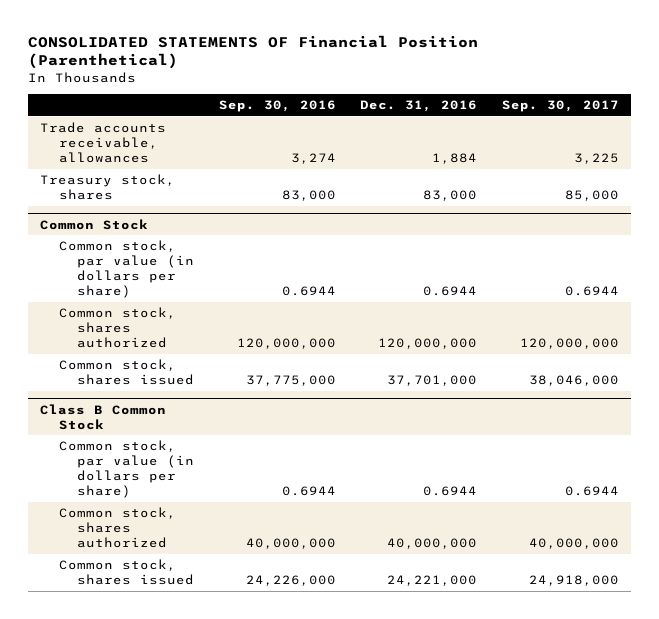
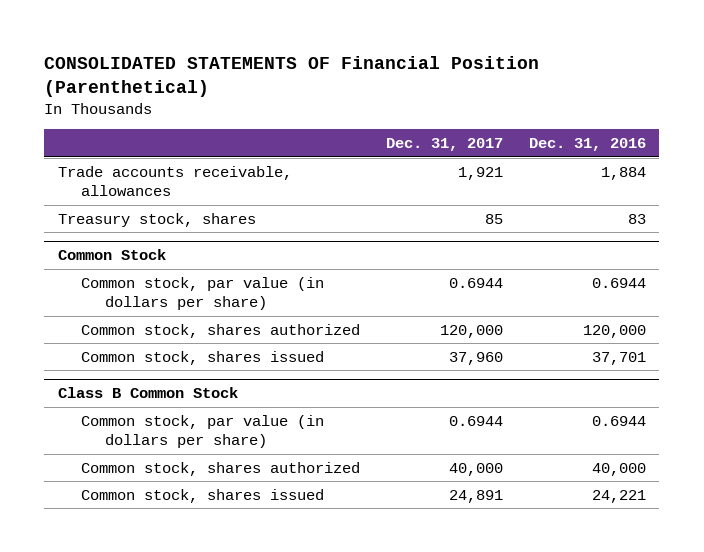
[218,99,336,112] Sep. 30, 2016 -> none
[501,99,619,112] Sep. 30, 2017 -> none
none -> [386,138,504,152] Dec. 31, 2017
[423,190,478,202] 83,000 -> [628,213,647,224] 83
[378,338,478,350] 120,000,000 -> [583,324,647,338] 120,000
[387,375,478,387] 37,701,000 -> [592,351,647,365] 37,701
[387,538,478,550] 40,000,000 -> [592,462,647,476] 40,000
[387,575,478,587] 24,221,000 -> [592,489,647,503] 24,221

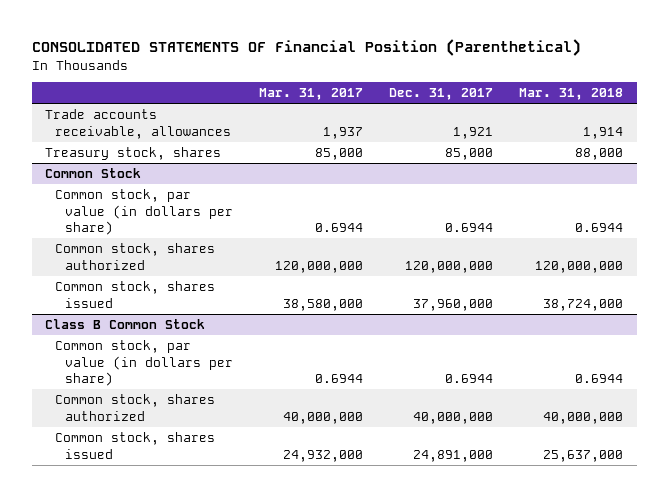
[529,138,647,152] Dec. 31, 2016 -> none
none -> [259,88,364,101] Mar. 31, 2017
none -> [519,88,624,101] Mar. 31, 2018
[485,213,504,224] 85 -> [445,148,494,161] 85,000
[440,324,504,338] 120,000 -> [405,260,494,273] 120,000,000
[449,351,504,365] 37,960 -> [413,298,494,311] 37,960,000
[449,462,504,476] 40,000 -> [413,411,494,424] 40,000,000
[449,489,504,503] 24,891 -> [413,449,494,462] 24,891,000

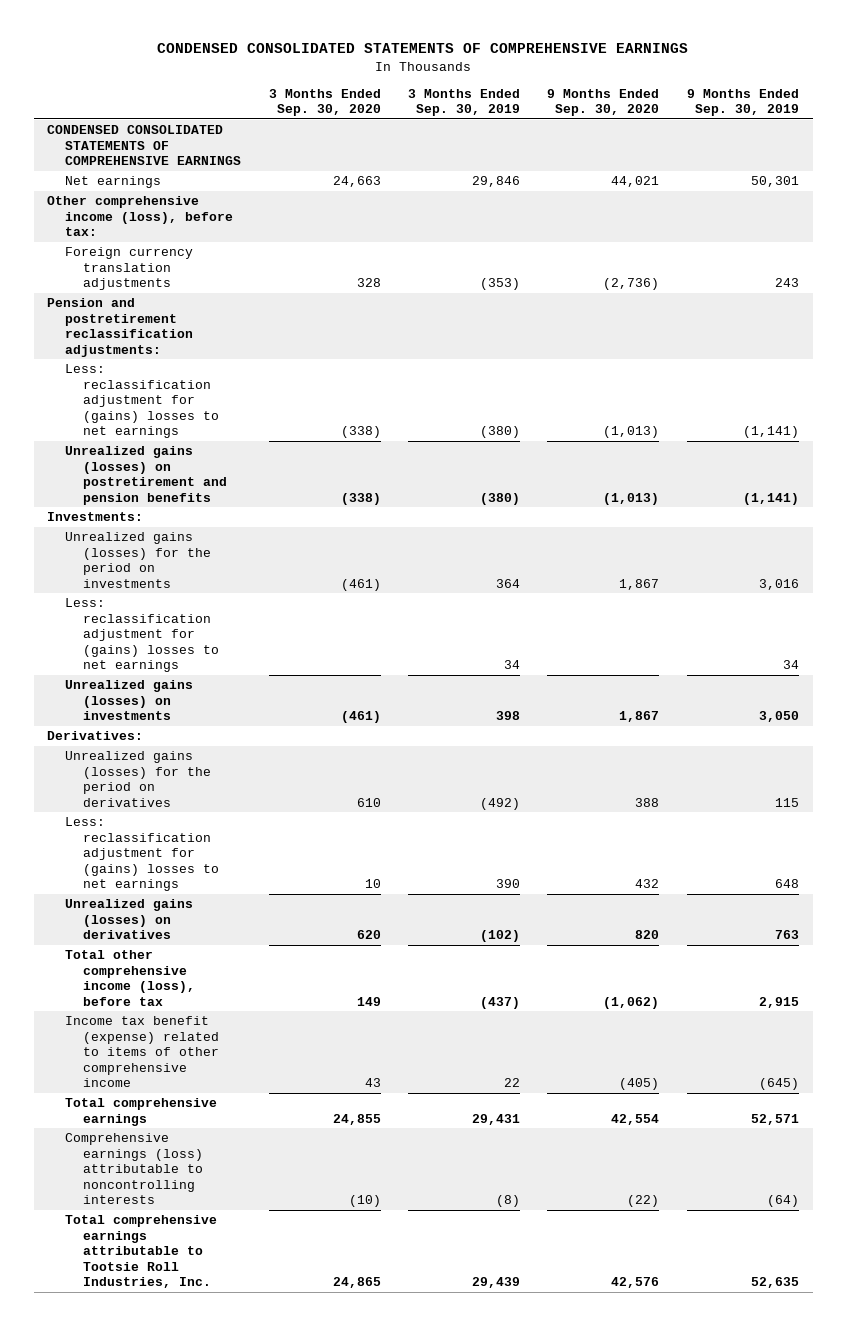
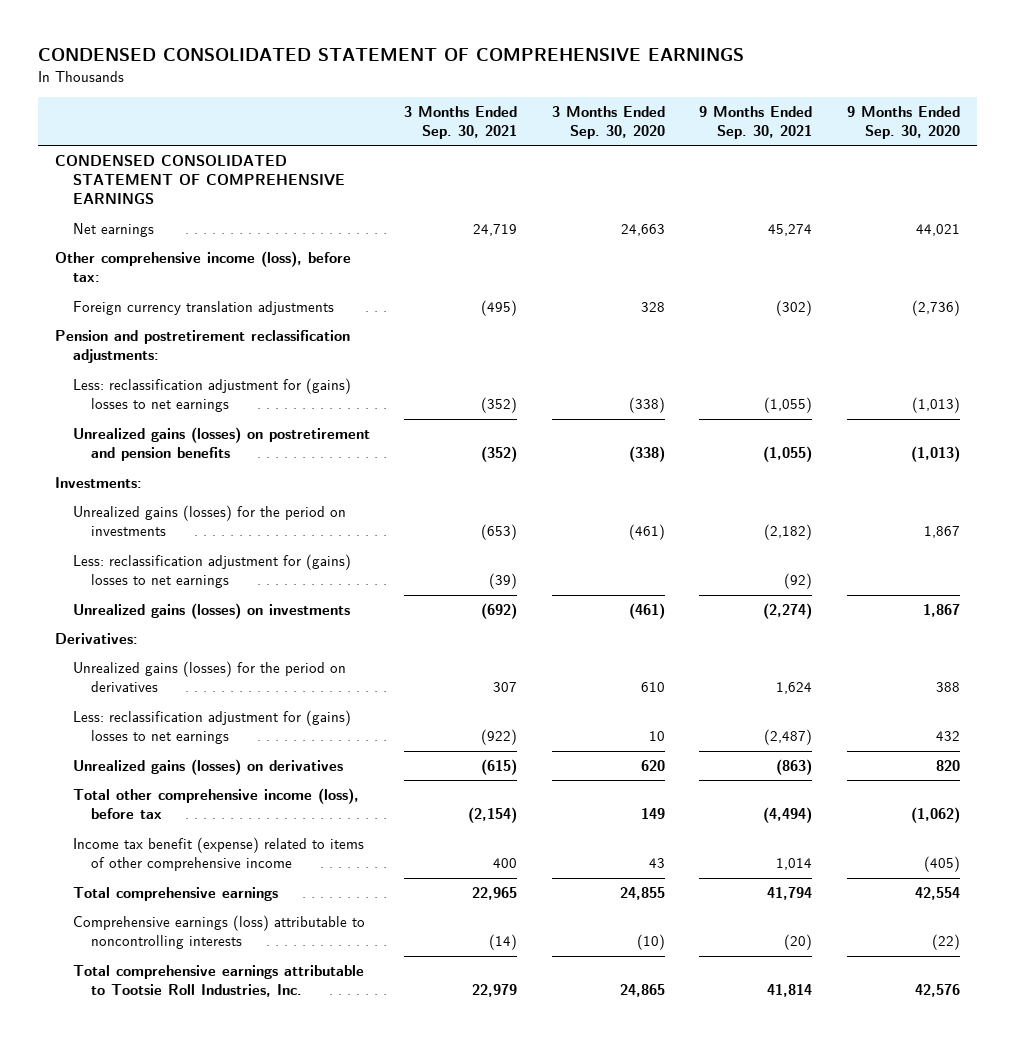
[157,43,689,54] CONDENSED CONSOLIDATED STATEMENTS OF COMPREHENSIVE EARNINGS -> [38,48,745,62] CONDENSED CONSOLIDATED STATEMENT OF COMPREHENSIVE EARNINGS
[408,88,521,117] 3 Months Ended Sep. 30, 2019 -> none
[686,88,799,117] 9 Months Ended Sep. 30, 2019 -> none
none -> [404,105,518,139] 3 Months Ended Sep. 30, 2021
none -> [699,105,813,139] 9 Months Ended Sep. 30, 2021
[47,125,242,166] CONDENSED CONSOLIDATED STATEMENTS OF COMPREHENSIVE EARNINGS -> [55,154,346,205] CONDENSED CONSOLIDATED STATEMENT OF COMPREHENSIVE EARNINGS

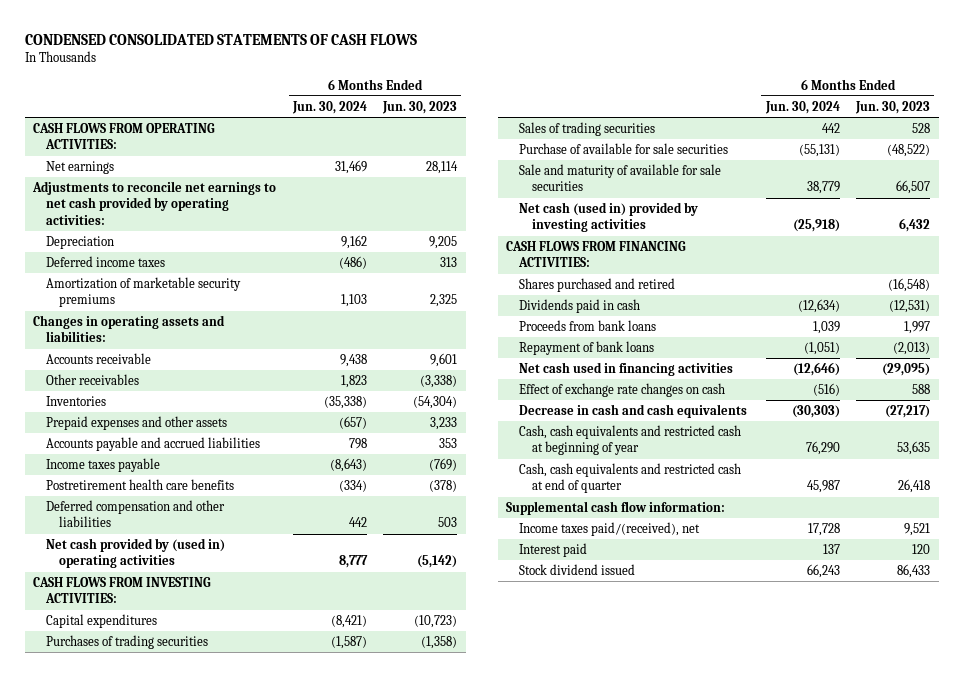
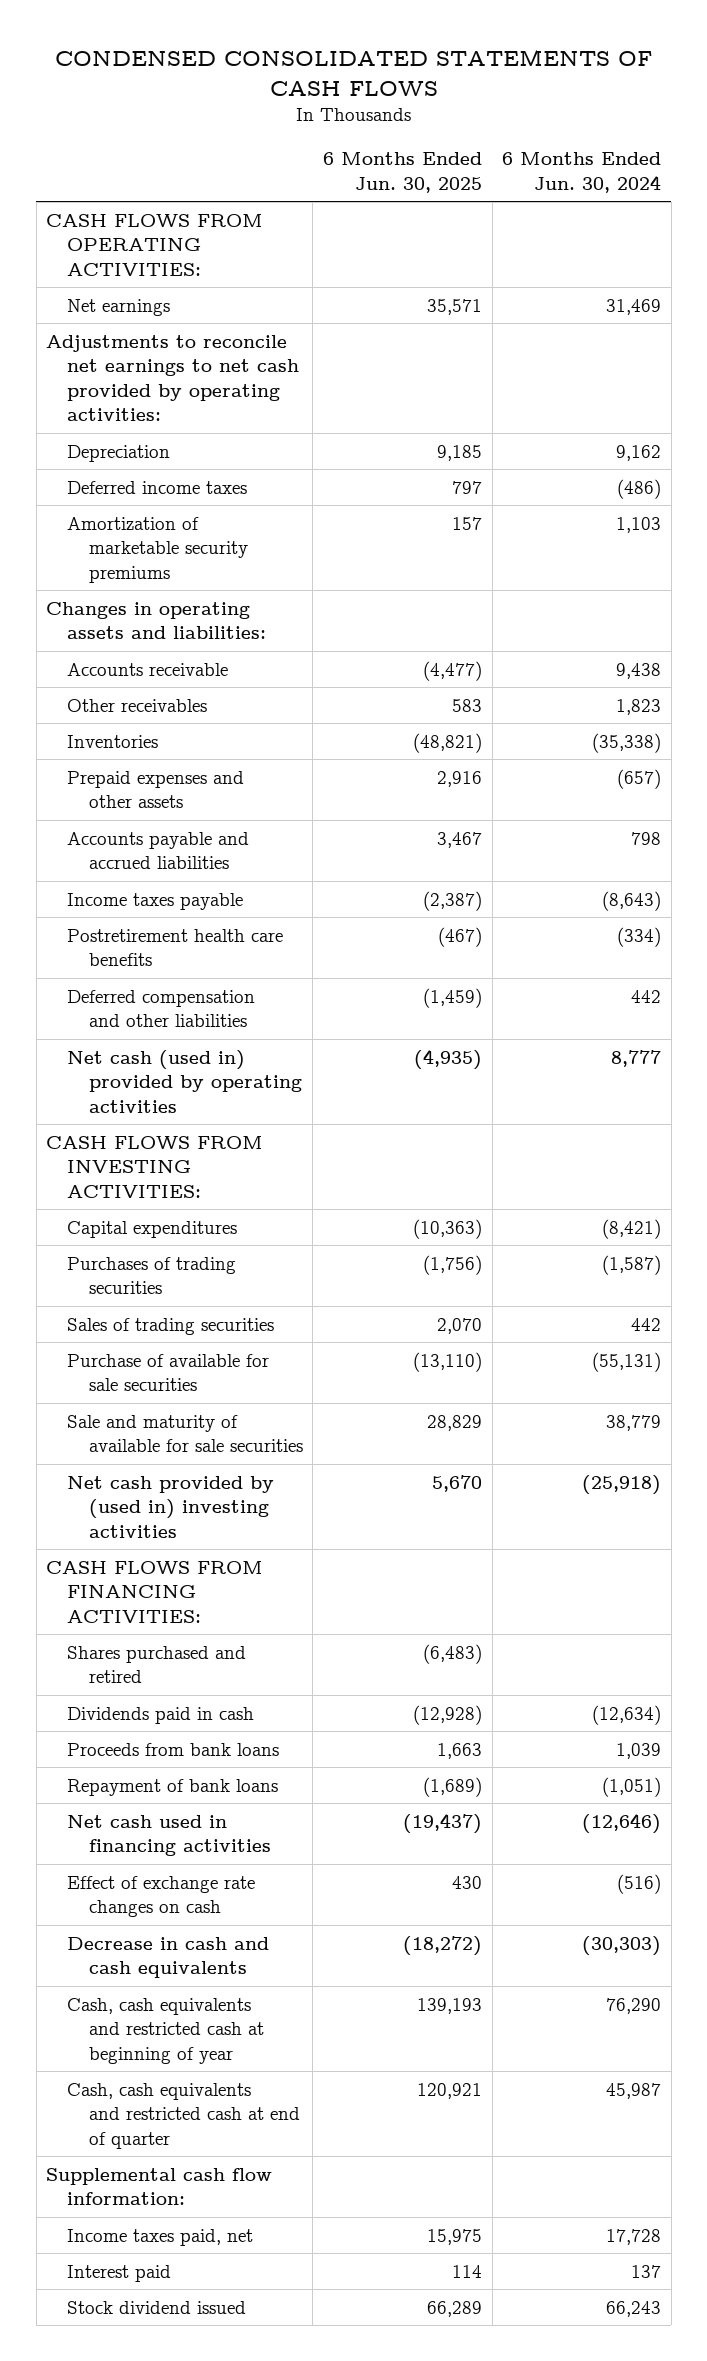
[382,100,458,114] Jun. 30, 2023 -> none
none -> [322,152,482,193] 6 Months Ended Jun. 30, 2025
[46,537,226,569] Net cash provided by (used in) operating activities -> [67,1049,302,1113] Net cash (used in) provided by operating activities
[519,201,699,233] Net cash (used in) provided by investing activities -> [67,1475,275,1538] Net cash provided by (used in) investing activities
[519,521,701,536] Income taxes paid/(received), net -> [67,2228,254,2246] Income taxes paid, net

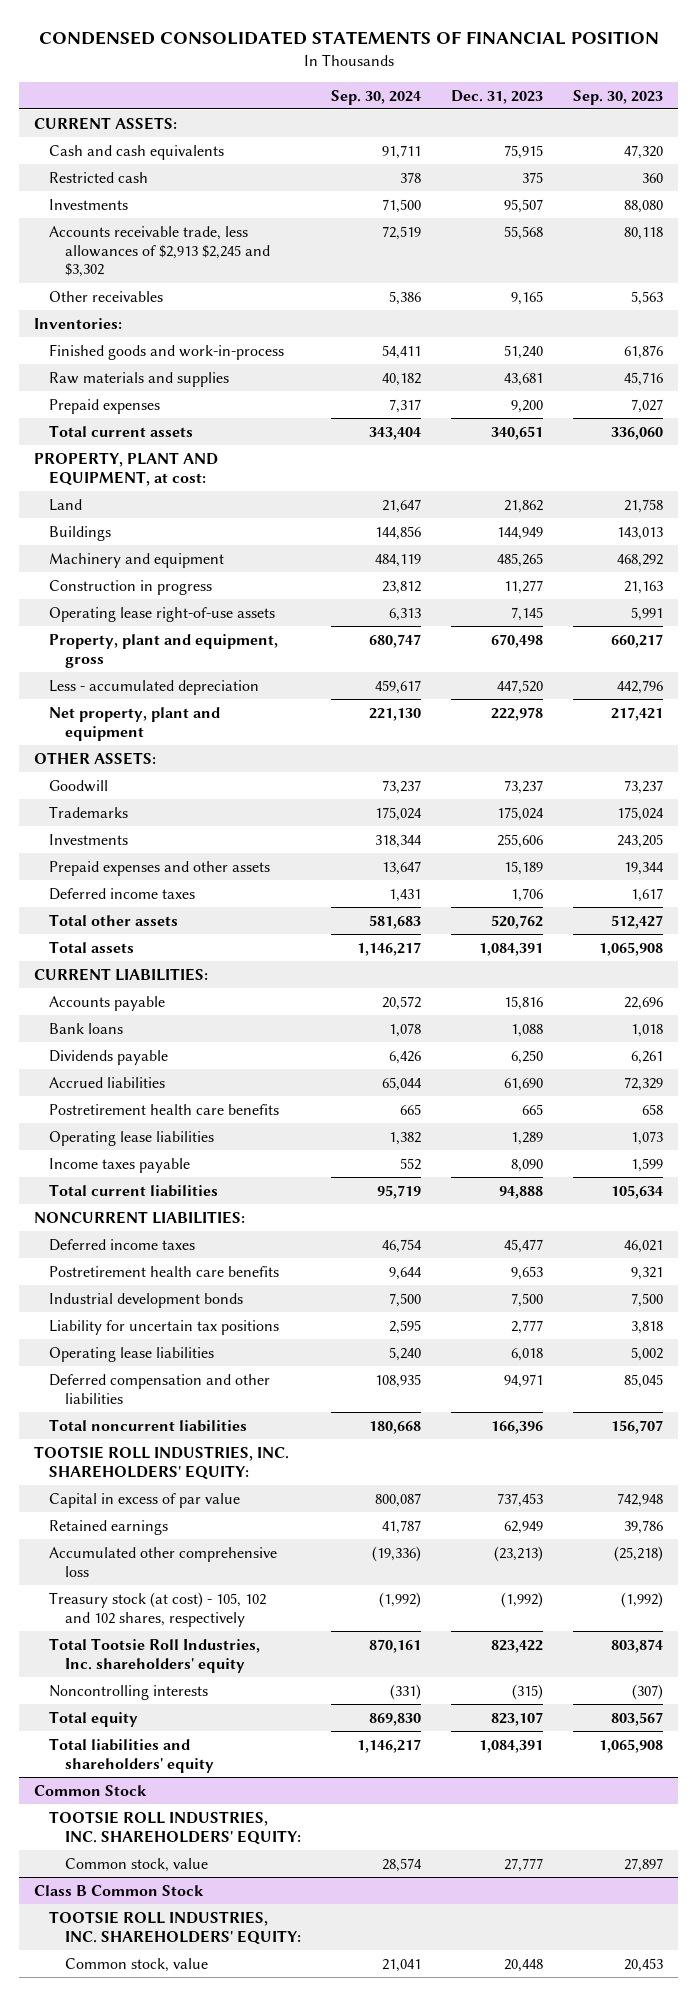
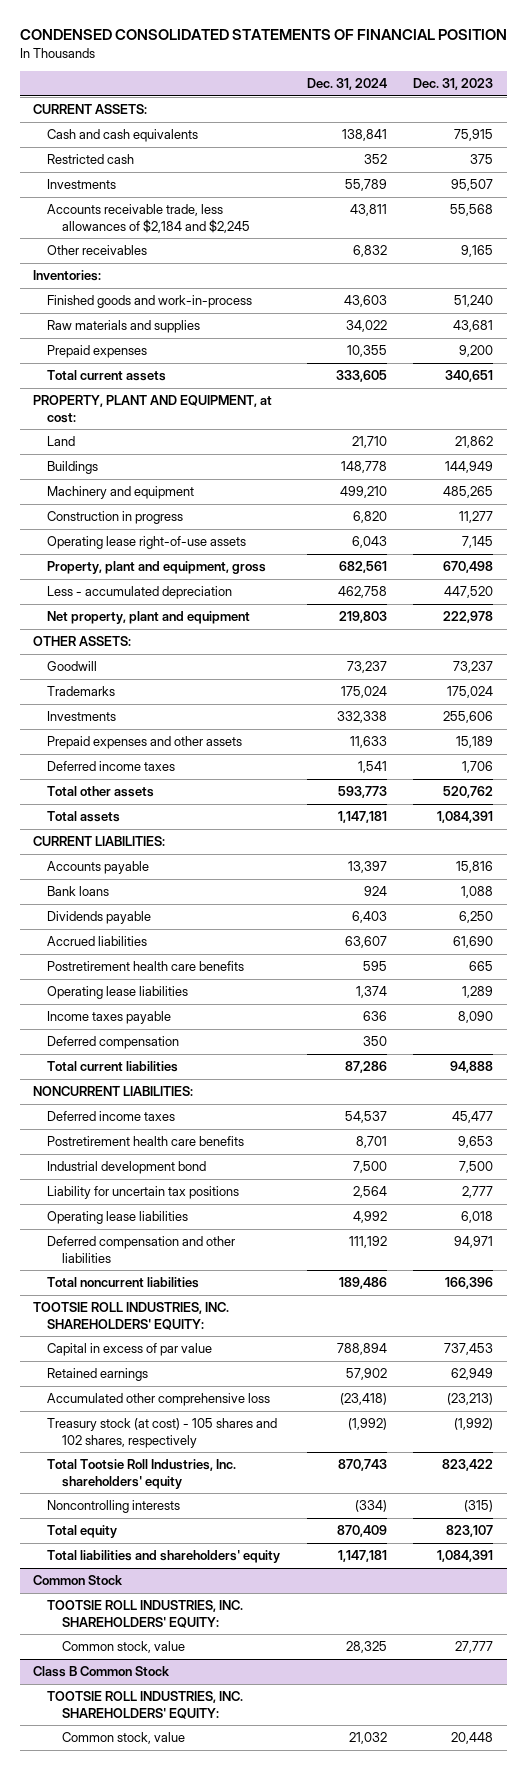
[331,89,422,105] Sep. 30, 2024 -> none
[573,89,664,105] Sep. 30, 2023 -> none
none -> [306,78,387,91] Dec. 31, 2024
[49,225,270,278] Accounts receivable trade, less allowances of $2,913 $2,245 and $3,302 -> [47,204,250,233] Accounts receivable trade, less allowances of $2,184 and $2,245
none -> [47,1036,180,1050] Deferred compensation
[49,1292,244,1308] Industrial development bonds -> [47,1161,207,1175] Industrial development bond
[49,1591,267,1627] Treasury stock (at cost) - 105, 102 and 102 shares, respectively -> [47,1418,278,1448] Treasury stock (at cost) - 105 shares and 102 shares, respectively

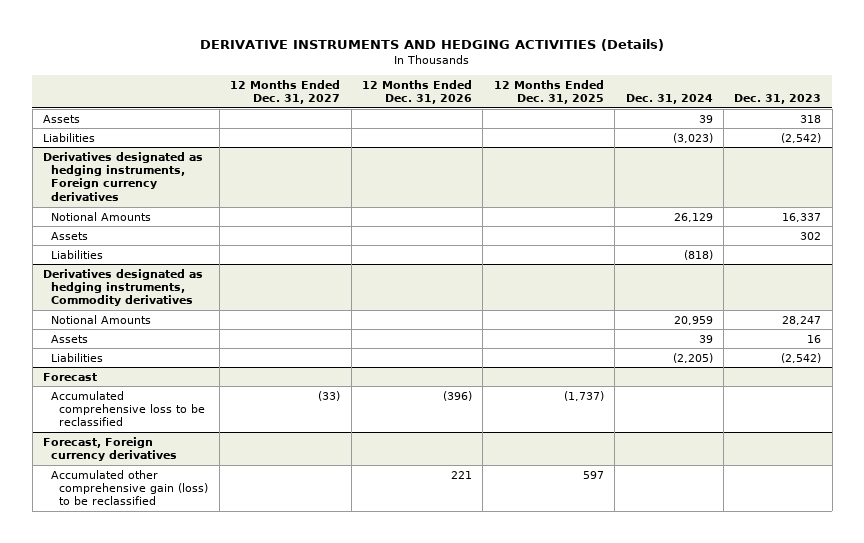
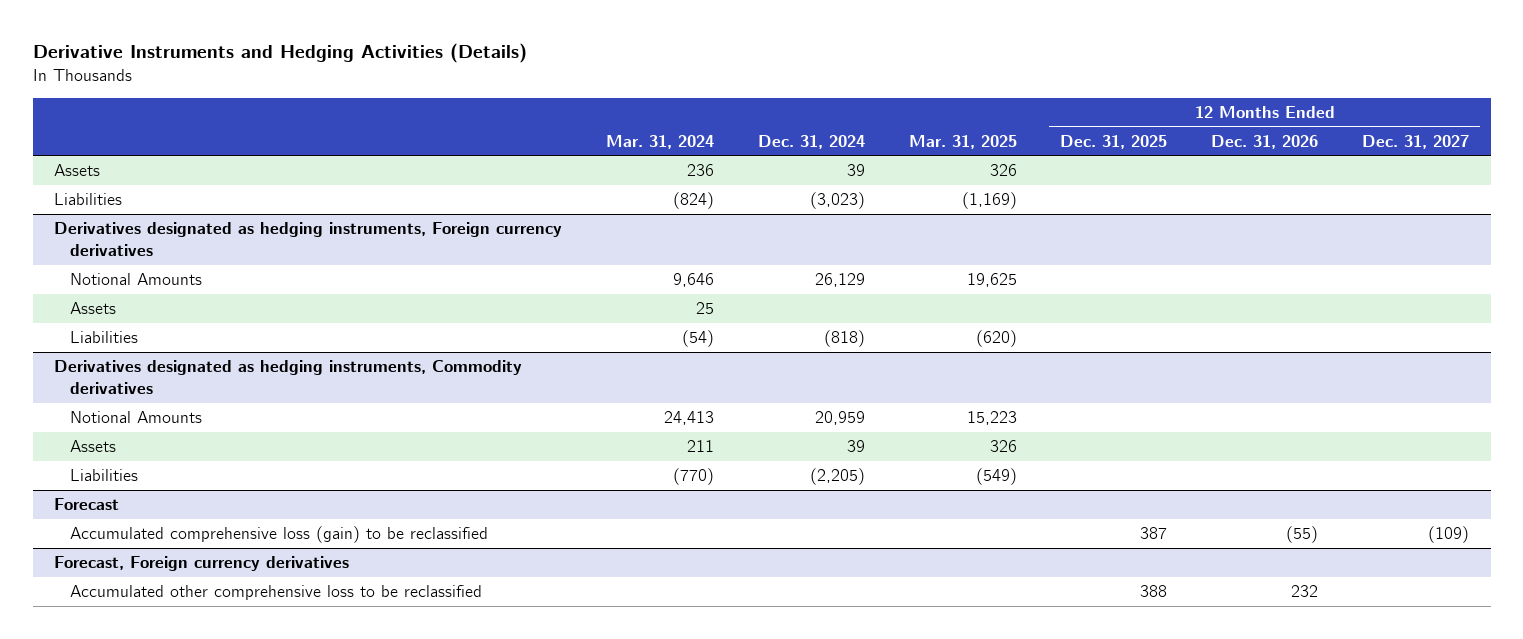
[200,39,665,52] DERIVATIVE INSTRUMENTS AND HEDGING ACTIVITIES (Details) -> [32,43,527,64] Derivative Instruments and Hedging Activities (Details)
[734,94,822,105] Dec. 31, 2023 -> none
none -> [606,134,715,149] Mar. 31, 2024
none -> [908,134,1017,149] Mar. 31, 2025
[51,390,206,427] Accumulated comprehensive loss to be reclassified -> [69,526,488,544] Accumulated comprehensive loss (gain) to be reclassified
[318,390,341,401] (33) -> [1427,526,1469,544] (109)
[442,390,472,401] (396) -> [1286,526,1319,544] (55)
[563,390,604,401] (1,737) -> [1140,527,1168,540] 387
[51,469,209,506] Accumulated other comprehensive gain (loss) to be reclassified -> [69,585,482,601] Accumulated other comprehensive loss to be reclassified
[450,470,472,479] 221 -> [1291,585,1319,598] 232
[582,470,604,479] 597 -> [1140,585,1168,598] 388

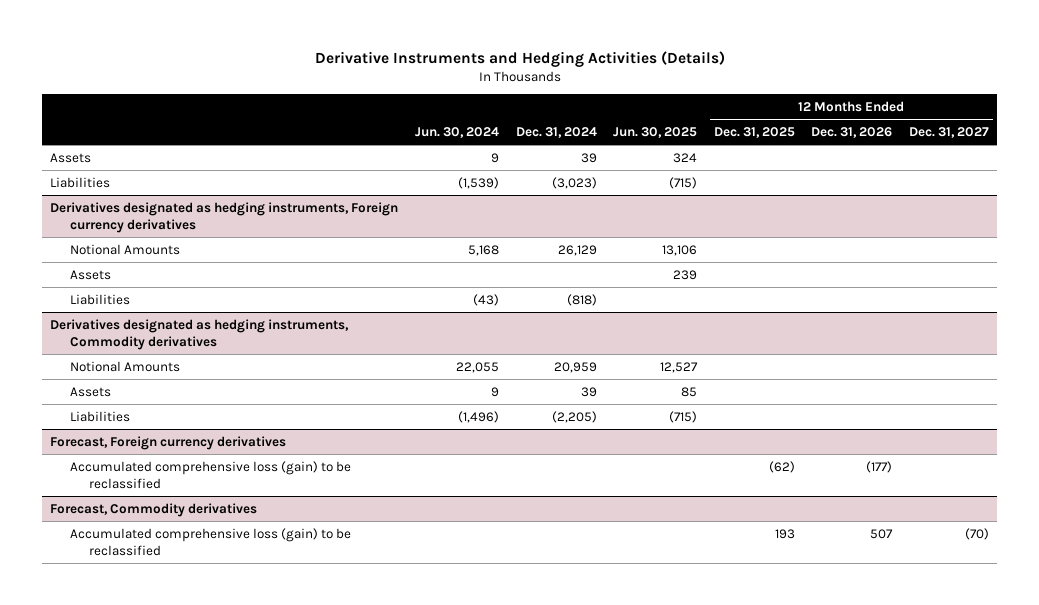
[606,134,715,149] Mar. 31, 2024 -> none
[908,134,1017,149] Mar. 31, 2025 -> none
none -> [414,127,499,139] Jun. 30, 2024
none -> [613,127,698,139] Jun. 30, 2025
[54,498,120,511] Forecast -> none
[69,526,488,544] Accumulated comprehensive loss (gain) to be reclassified -> none
[69,585,482,601] Accumulated other comprehensive loss to be reclassified -> [69,460,351,489] Accumulated comprehensive loss (gain) to be reclassified
[1140,585,1168,598] 388 -> [768,460,795,473] (62)
[1291,585,1319,598] 232 -> [866,460,893,473] (177)
none -> [50,502,258,517] Forecast, Commodity derivatives
none -> [69,527,351,556] Accumulated comprehensive loss (gain) to be reclassified

